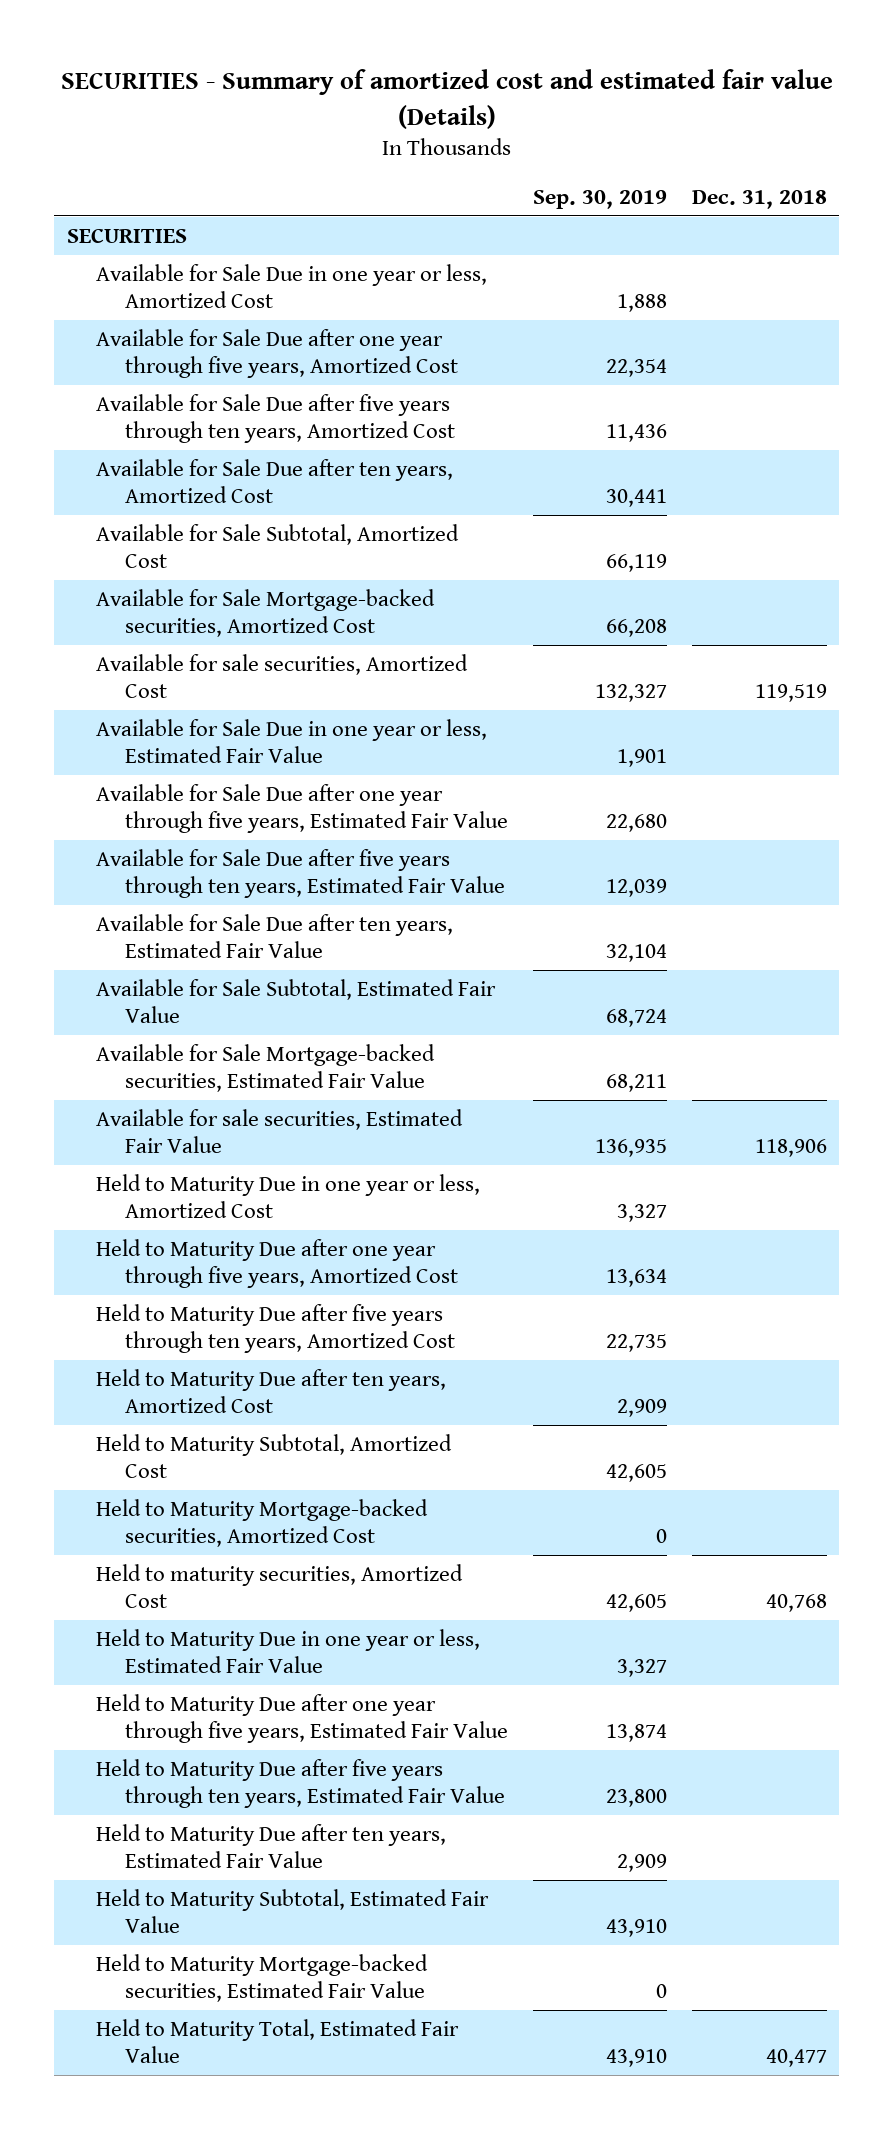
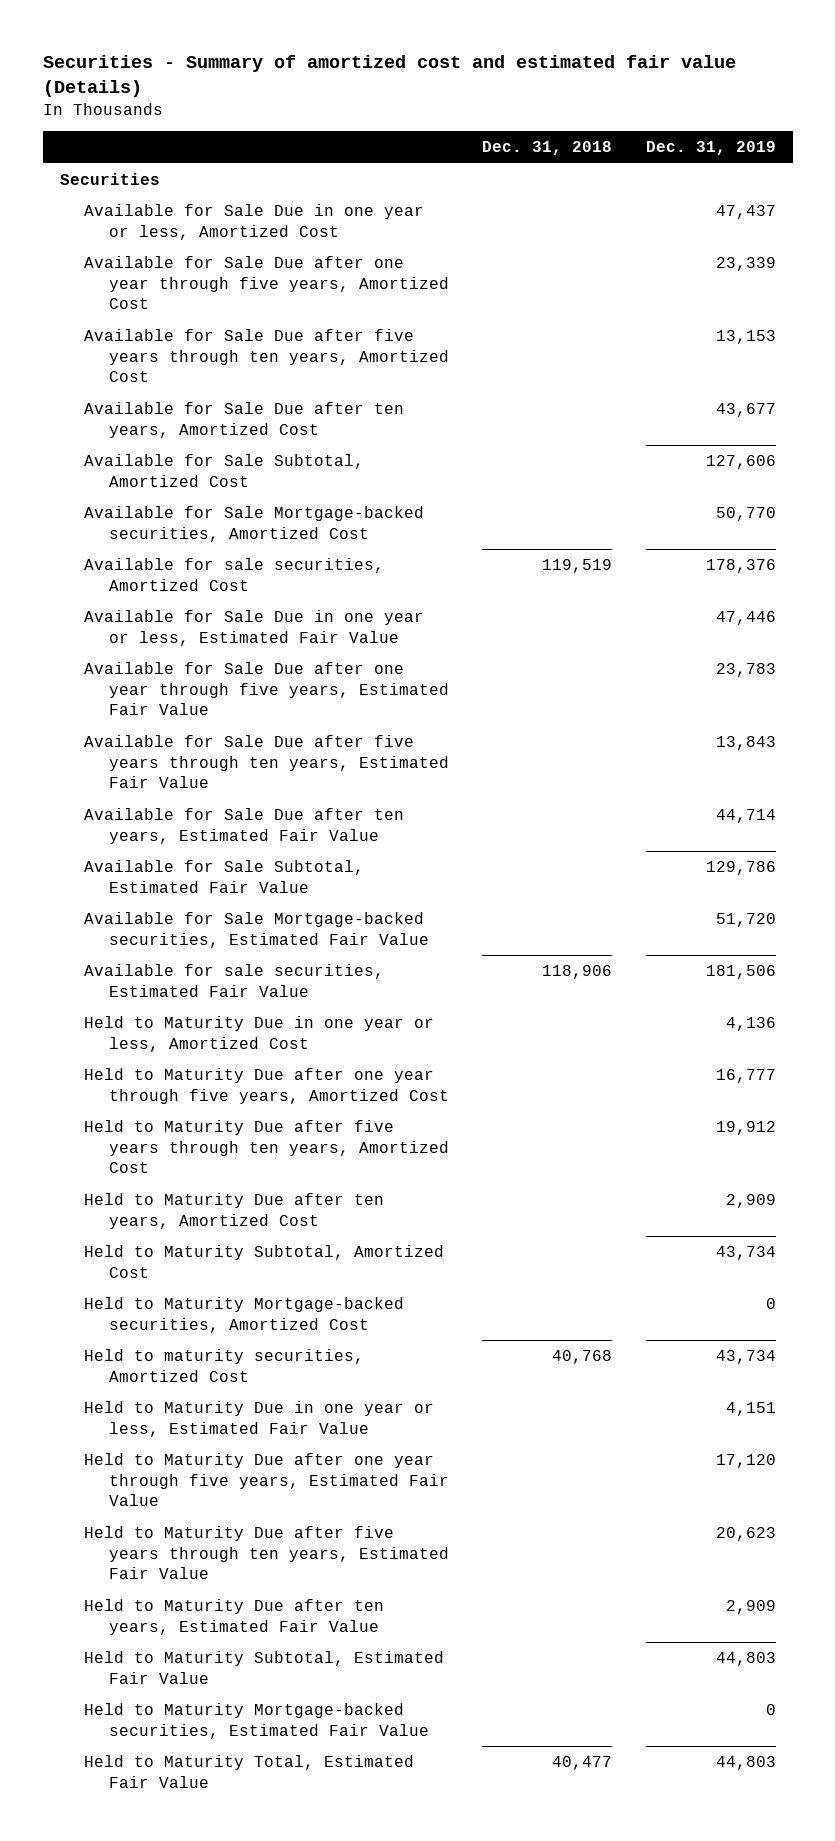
[60,69,833,129] SECURITIES - Summary of amortized cost and estimated fair value (Details) -> [42,54,736,98] Securities - Summary of amortized cost and estimated fair value (Details)
[532,189,667,209] Sep. 30, 2019 -> none
none -> [645,141,776,156] Dec. 31, 2019
[66,227,187,243] SECURITIES -> [59,173,160,186] Securities

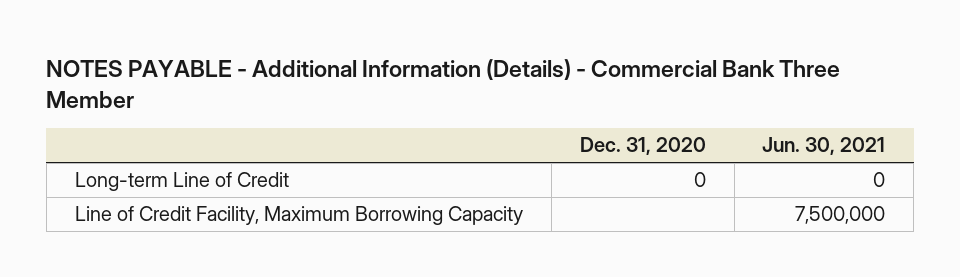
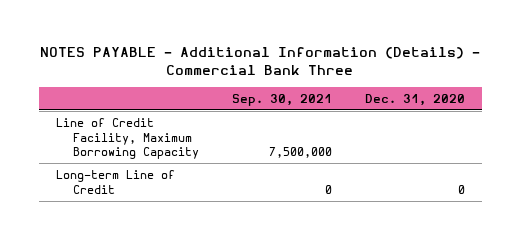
[46,59,841,108] NOTES PAYABLE - Additional Information (Details) - Commercial Bank Three Member -> [40,47,481,76] NOTES PAYABLE - Additional Information (Details) - Commercial Bank Three
[762,137,886,156] Jun. 30, 2021 -> none
none -> [231,93,332,106] Sep. 30, 2021
[74,172,289,192] Long-term Line of Credit -> [56,169,176,194] Long-term Line of Credit

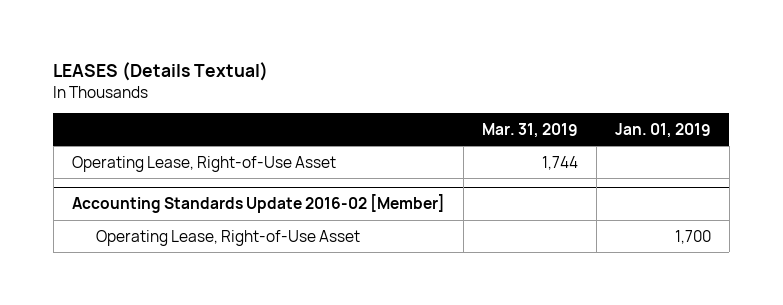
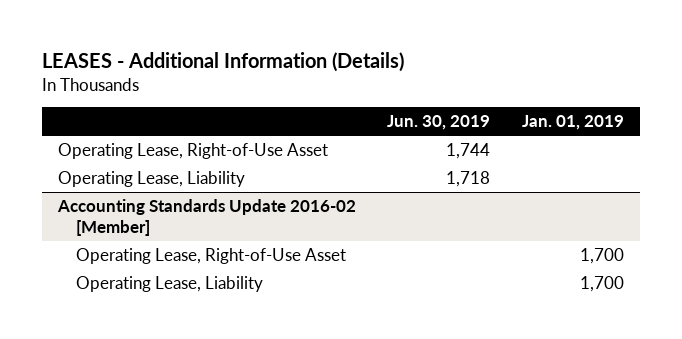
[53,62,269,82] LEASES (Details Textual) -> [42,52,405,73] LEASES - Additional Information (Details)
[481,122,578,138] Mar. 31, 2019 -> none
none -> [387,115,491,131] Jun. 30, 2019
none -> [57,170,245,187] Operating Lease, Liability
none -> [75,275,263,292] Operating Lease, Liability

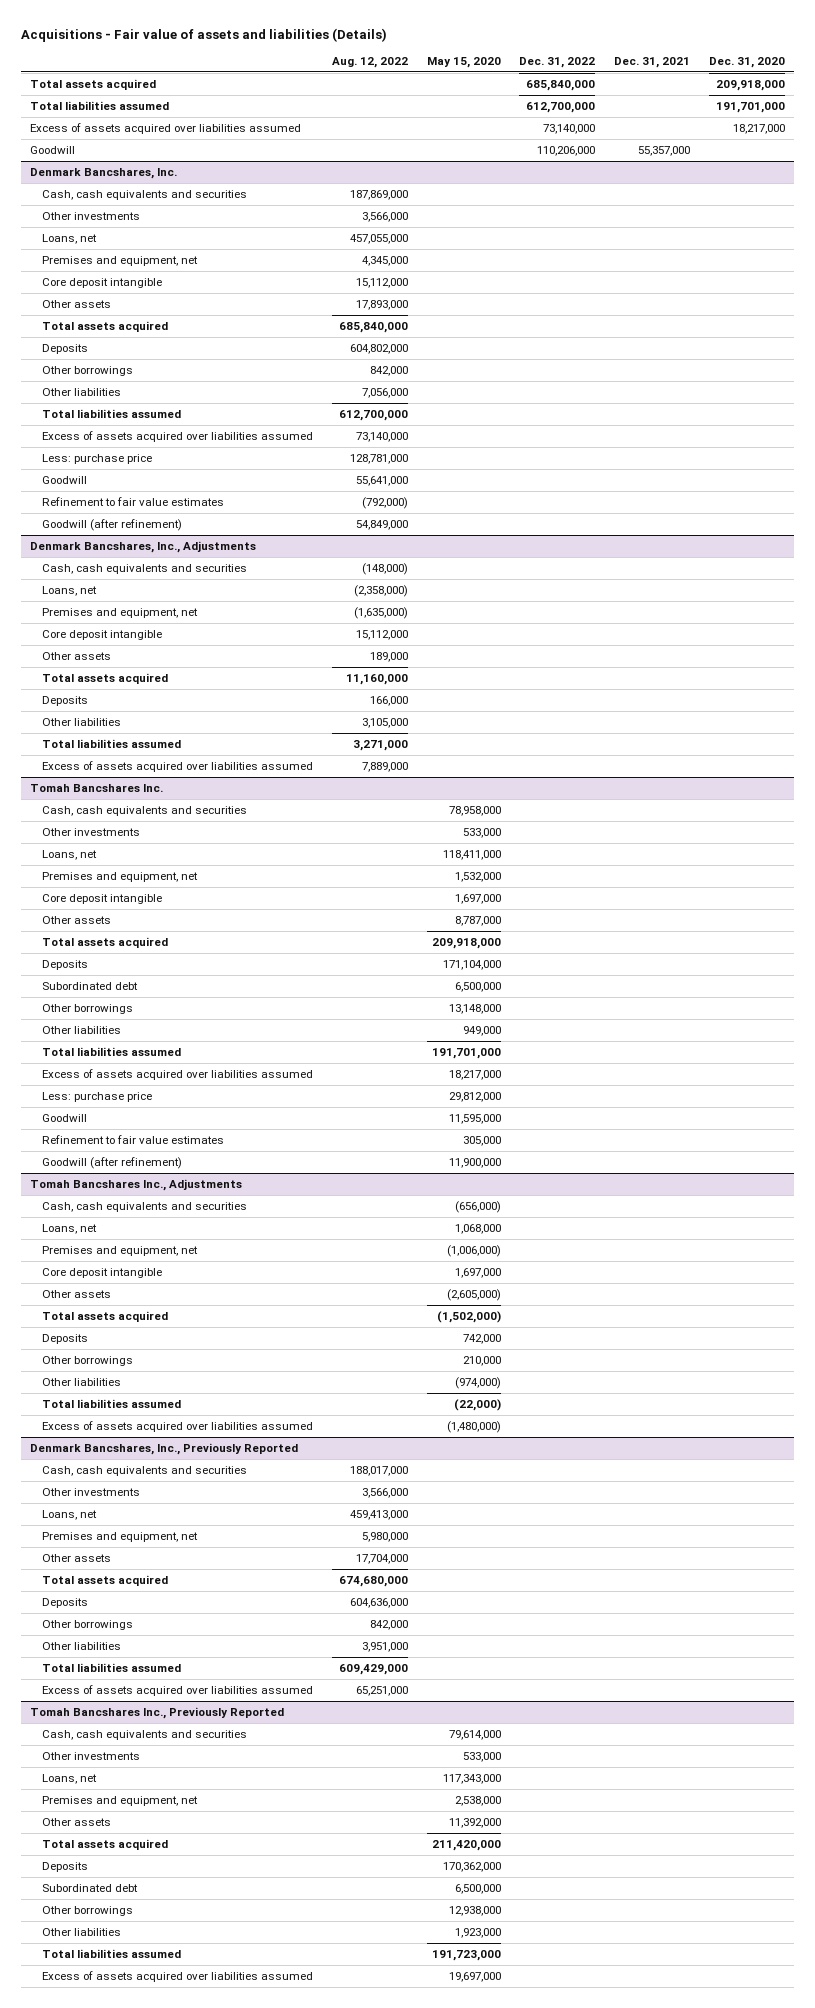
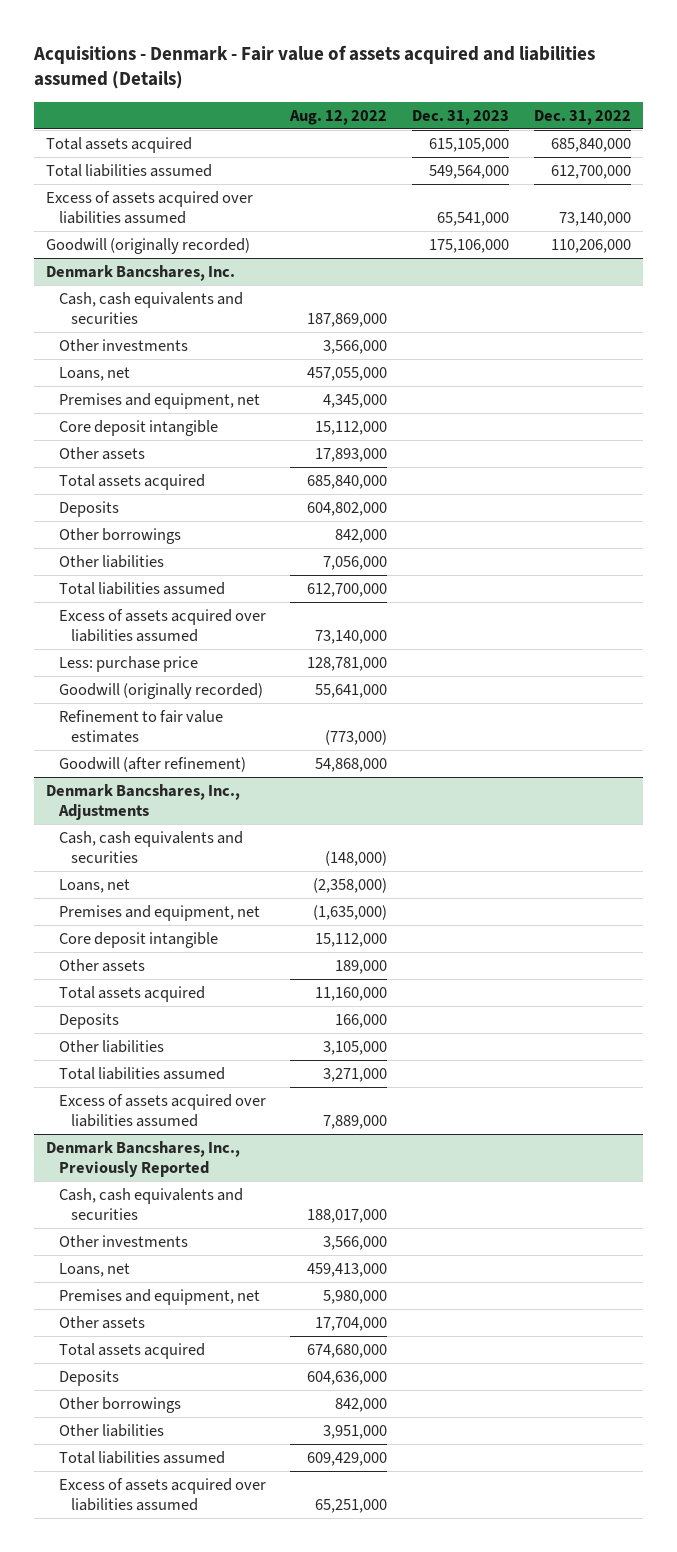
[21,27,388,42] Acquisitions - Fair value of assets and liabilities (Details) -> [33,44,596,90] Acquisitions - Denmark - Fair value of assets acquired and liabilities assumed (Details)
[426,57,501,69] May 15, 2020 -> none
[614,57,691,69] Dec. 31, 2021 -> none
[708,57,785,69] Dec. 31, 2020 -> none
none -> [412,109,510,125] Dec. 31, 2023
[30,145,76,154] Goodwill -> [46,237,251,254] Goodwill (originally recorded)
[42,475,88,484] Goodwill -> [58,682,263,699] Goodwill (originally recorded)
[361,496,408,509] (792,000) -> [325,730,388,746] (773,000)
[355,519,408,530] 54,849,000 -> [315,757,388,772] 54,868,000
[30,783,164,792] Tomah Bancshares Inc. -> none
[42,805,248,816] Cash, cash equivalents and securities -> none
[42,827,141,836] Other investments -> none
[42,849,98,860] Loans, net -> none
[42,871,199,882] Premises and equipment, net -> none
[42,893,163,904] Core deposit intangible -> none
[42,915,112,924] Other assets -> none
[42,936,169,948] Total assets acquired -> none
[42,959,89,970] Deposits -> none
[42,981,139,990] Subordinated debt -> none
[42,1003,134,1014] Other borrowings -> none
[42,1025,122,1034] Other liabilities -> none
[42,1046,182,1056] Total liabilities assumed -> none
[42,1068,314,1080] Excess of assets acquired over liabilities assumed -> none
[42,1091,153,1102] Less: purchase price -> none
[42,1113,88,1122] Goodwill -> none
[42,1134,225,1144] Refinement to fair value estimates -> none
[42,1156,183,1169] Goodwill (after refinement) -> none
[30,1178,243,1191] Tomah Bancshares Inc., Adjustments -> none
[42,1201,248,1212] Cash, cash equivalents and securities -> none
[42,1223,98,1234] Loans, net -> none
[42,1245,199,1256] Premises and equipment, net -> none
[42,1267,163,1278] Core deposit intangible -> none
[42,1289,112,1298] Other assets -> none
[42,1310,169,1322] Total assets acquired -> none
[42,1333,89,1344] Deposits -> none
[42,1355,134,1366] Other borrowings -> none
[42,1377,122,1386] Other liabilities -> none
[42,1398,182,1408] Total liabilities assumed -> none
[42,1420,314,1432] Excess of assets acquired over liabilities assumed -> none
[30,1706,285,1719] Tomah Bancshares Inc., Previously Reported -> none
[42,1729,248,1740] Cash, cash equivalents and securities -> none
[42,1751,141,1760] Other investments -> none
[42,1773,98,1784] Loans, net -> none
[42,1795,199,1806] Premises and equipment, net -> none
[42,1817,112,1826] Other assets -> none
[42,1838,169,1850] Total assets acquired -> none
[42,1861,89,1872] Deposits -> none
[42,1883,139,1892] Subordinated debt -> none
[42,1905,134,1916] Other borrowings -> none
[42,1927,122,1936] Other liabilities -> none
[42,1948,182,1958] Total liabilities assumed -> none
[42,1970,314,1982] Excess of assets acquired over liabilities assumed -> none

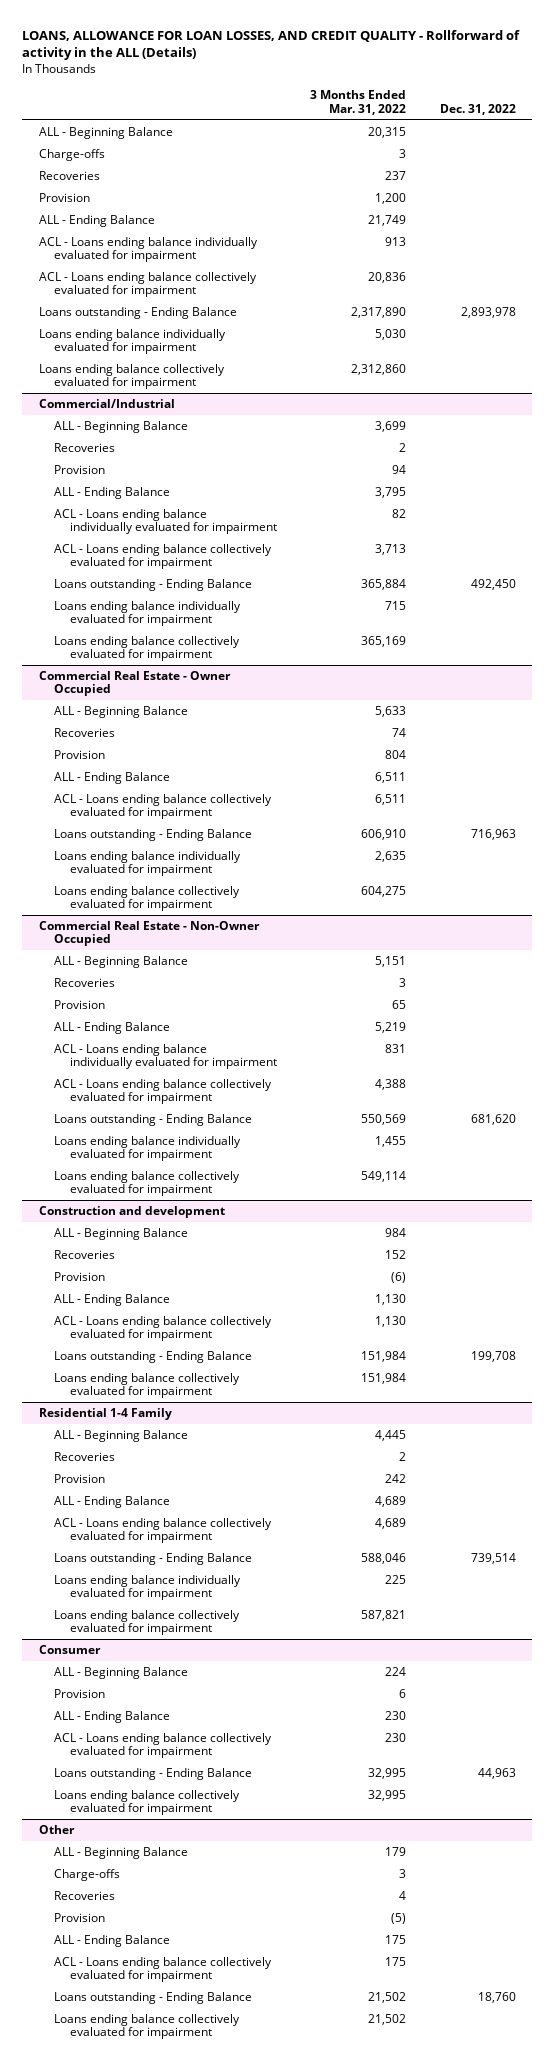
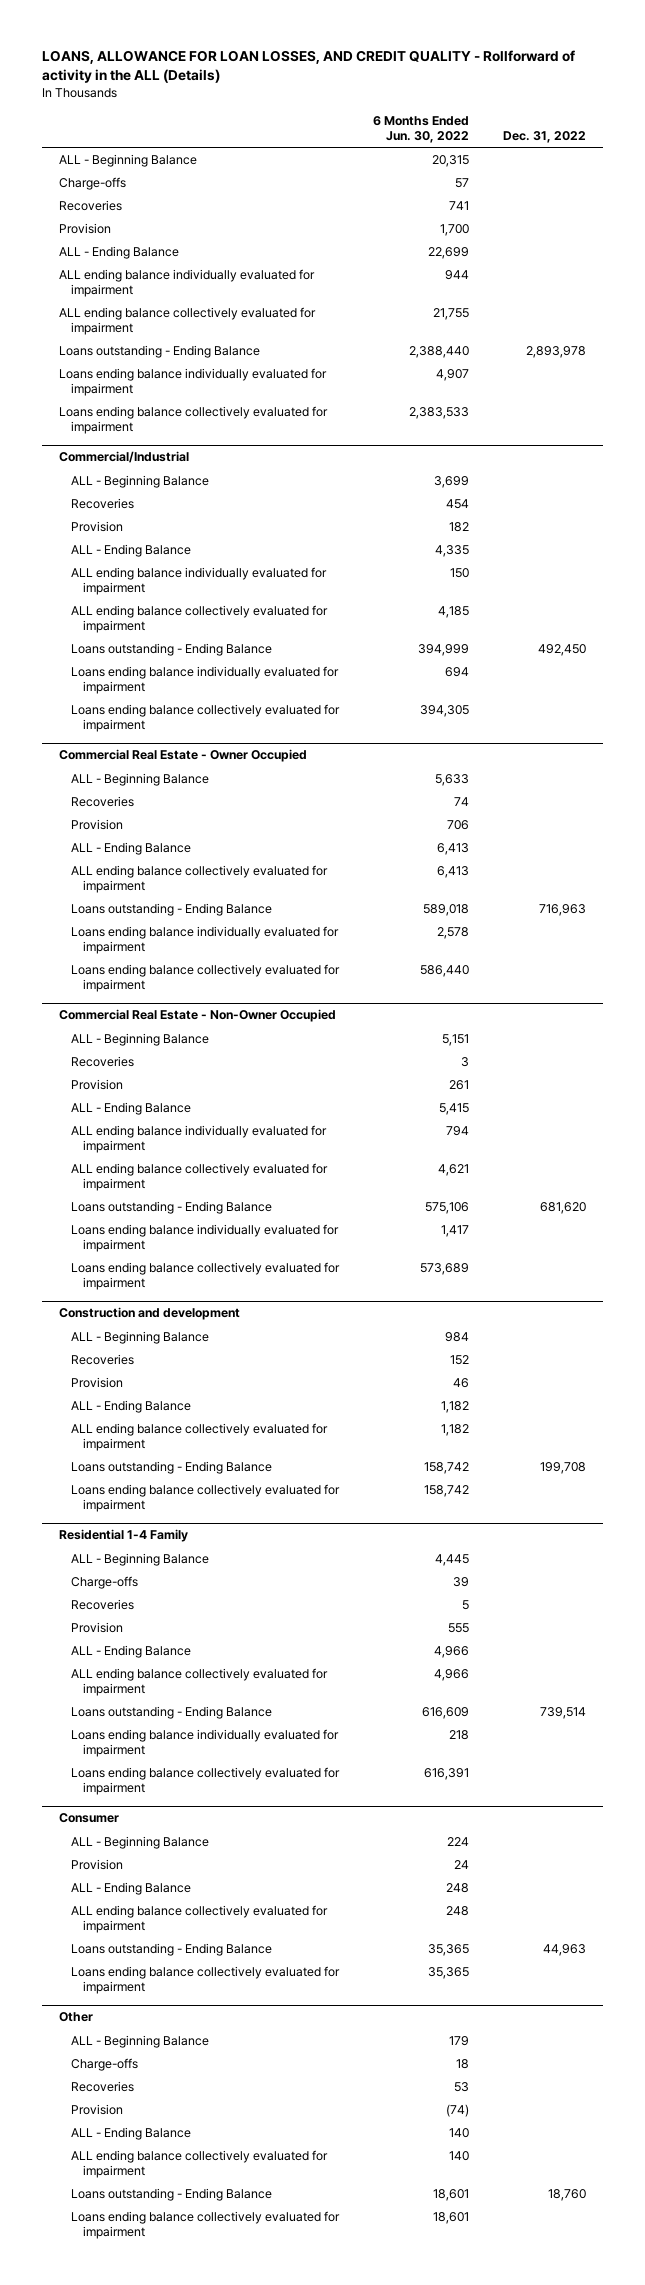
[310,90,407,115] 3 Months Ended Mar. 31, 2022 -> none
none -> [373,115,470,143] 6 Months Ended Jun. 30, 2022
[38,237,258,263] ACL - Loans ending balance individually evaluated for impairment -> [59,268,316,297] ALL ending balance individually evaluated for impairment
[38,272,257,298] ACL - Loans ending balance collectively evaluated for impairment -> [59,306,317,335] ALL ending balance collectively evaluated for impairment
[54,509,278,535] ACL - Loans ending balance individually evaluated for impairment -> [71,566,328,595] ALL ending balance individually evaluated for impairment
[54,544,273,570] ACL - Loans ending balance collectively evaluated for impairment -> [71,604,329,633] ALL ending balance collectively evaluated for impairment
[54,794,273,820] ACL - Loans ending balance collectively evaluated for impairment -> [71,864,329,893] ALL ending balance collectively evaluated for impairment
[54,1044,278,1070] ACL - Loans ending balance individually evaluated for impairment -> [71,1124,328,1153] ALL ending balance individually evaluated for impairment
[54,1079,273,1105] ACL - Loans ending balance collectively evaluated for impairment -> [71,1162,329,1191] ALL ending balance collectively evaluated for impairment
[54,1316,273,1342] ACL - Loans ending balance collectively evaluated for impairment -> [71,1422,329,1451] ALL ending balance collectively evaluated for impairment
none -> [71,1575,139,1589] Charge-offs
[54,1518,273,1544] ACL - Loans ending balance collectively evaluated for impairment -> [71,1667,329,1696] ALL ending balance collectively evaluated for impairment
[54,1733,273,1759] ACL - Loans ending balance collectively evaluated for impairment -> [71,1904,329,1933] ALL ending balance collectively evaluated for impairment
[54,1957,273,1983] ACL - Loans ending balance collectively evaluated for impairment -> [71,2149,329,2178] ALL ending balance collectively evaluated for impairment

